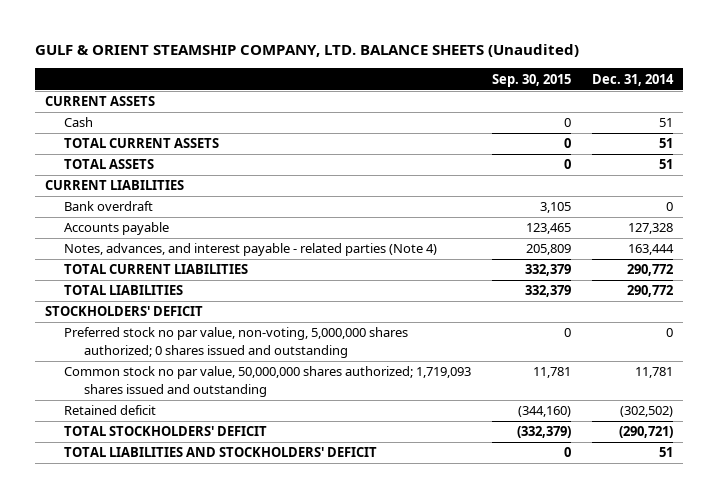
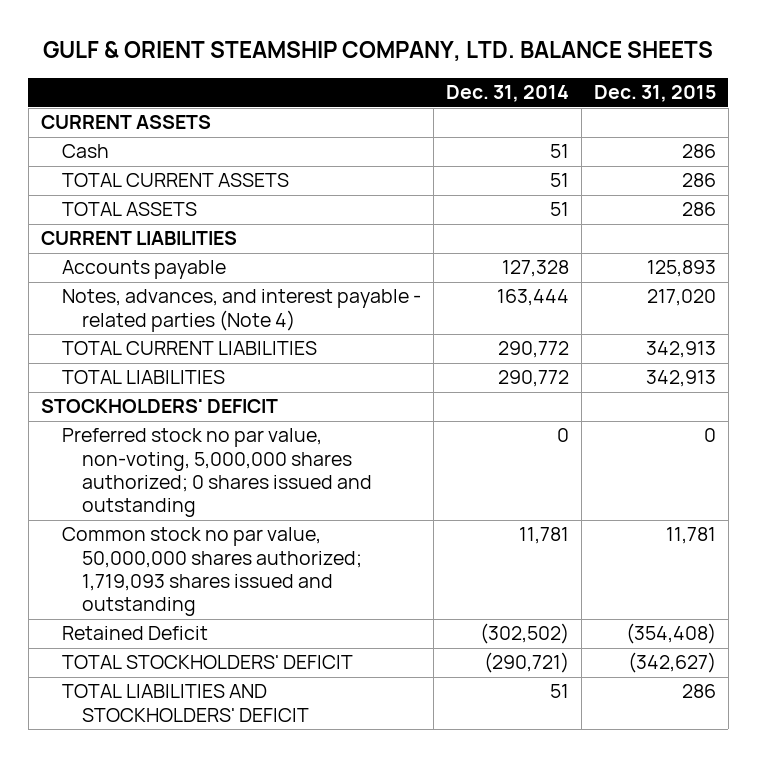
[34,44,579,58] GULF & ORIENT STEAMSHIP COMPANY, LTD. BALANCE SHEETS (Unaudited) -> [43,41,714,63] GULF & ORIENT STEAMSHIP COMPANY, LTD. BALANCE SHEETS
[492,73,572,87] Sep. 30, 2015 -> none
none -> [593,85,716,103] Dec. 31, 2015
[64,201,154,212] Bank overdraft -> none
[64,405,157,416] Retained deficit -> [61,626,208,641] Retained Deficit

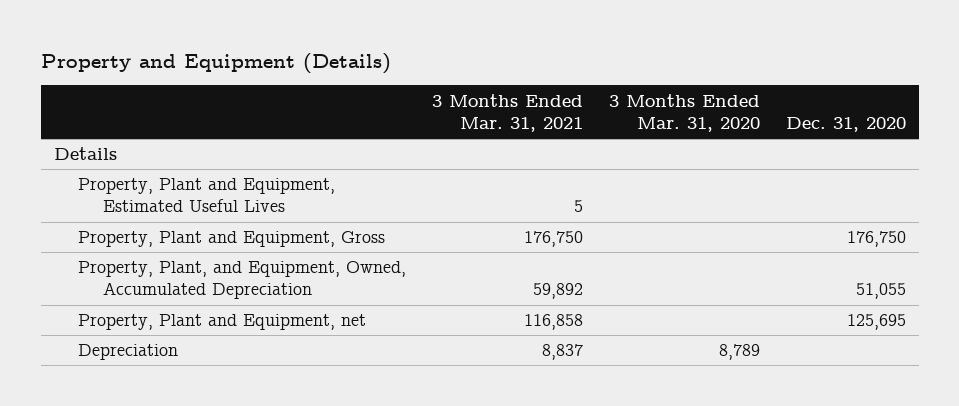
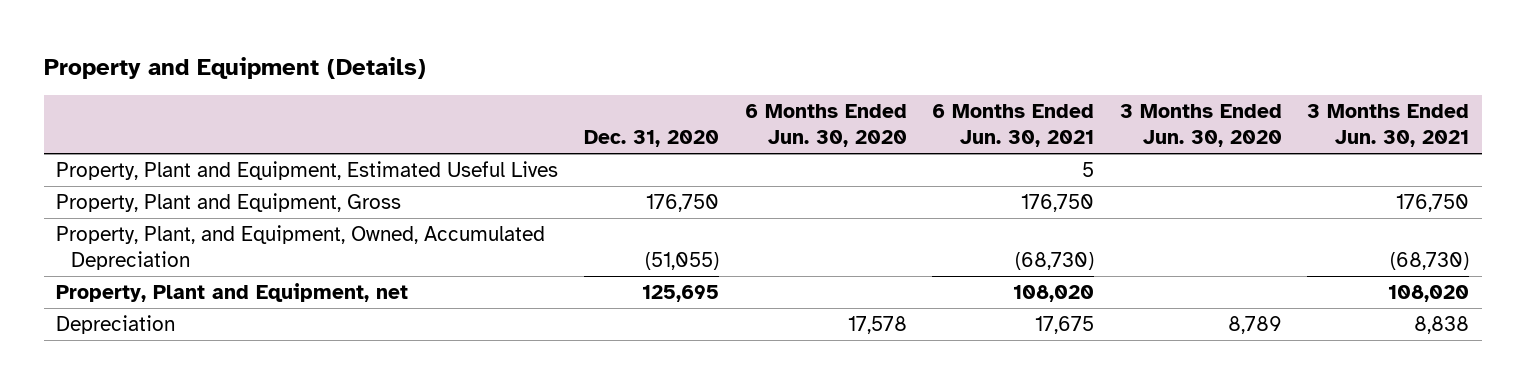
[432,93,584,132] 3 Months Ended Mar. 31, 2021 -> none
[608,93,760,132] 3 Months Ended Mar. 31, 2020 -> none
none -> [744,104,907,148] 6 Months Ended Jun. 30, 2020
none -> [932,104,1095,148] 6 Months Ended Jun. 30, 2021
none -> [1119,104,1282,148] 3 Months Ended Jun. 30, 2020
none -> [1307,104,1470,148] 3 Months Ended Jun. 30, 2021
[53,147,117,161] Details -> none
[855,283,906,300] 51,055 -> [644,251,719,270] (51,055)

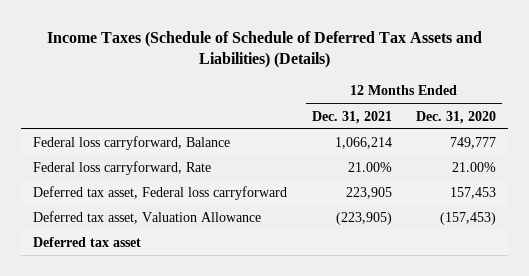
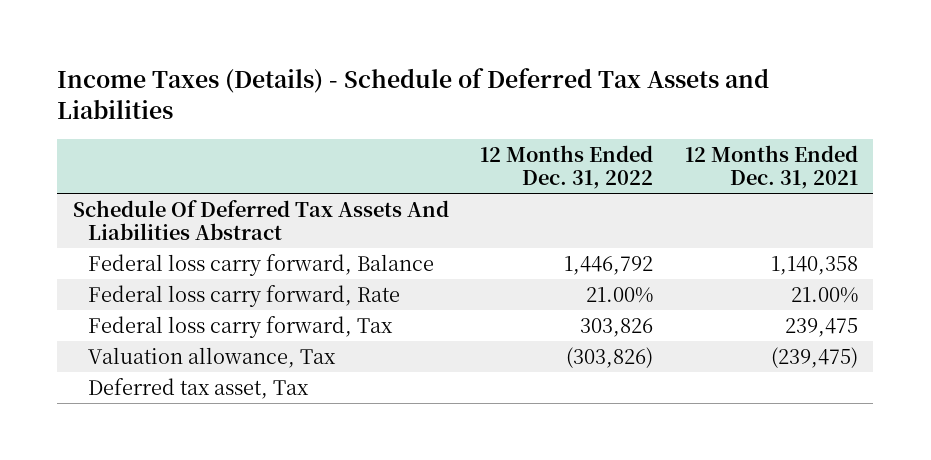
[46,30,482,69] Income Taxes (Schedule of Schedule of Deferred Tax Assets and Liabilities) (Details) -> [57,68,770,120] Income Taxes (Details) - Schedule of Deferred Tax Assets and Liabilities
[415,110,496,124] Dec. 31, 2020 -> none
none -> [480,144,654,189] 12 Months Ended Dec. 31, 2022
none -> [72,199,449,240] Schedule Of Deferred Tax Assets And Liabilities Abstract
[33,136,231,151] Federal loss carryforward, Balance -> [88,253,435,276] Federal loss carry forward, Balance
[334,137,392,150] 1,066,214 -> [770,255,858,275] 1,140,358
[33,161,212,176] Federal loss carryforward, Rate -> [88,284,401,307] Federal loss carry forward, Rate
[33,186,288,201] Deferred tax asset, Federal loss carryforward -> [88,315,394,338] Federal loss carry forward, Tax
[345,187,392,200] 223,905 -> [784,317,858,337] 239,475
[33,211,262,225] Deferred tax asset, Valuation Allowance -> [88,346,337,368] Valuation allowance, Tax
[335,212,392,226] (223,905) -> [770,346,858,368] (239,475)
[33,237,142,248] Deferred tax asset -> [88,377,310,399] Deferred tax asset, Tax

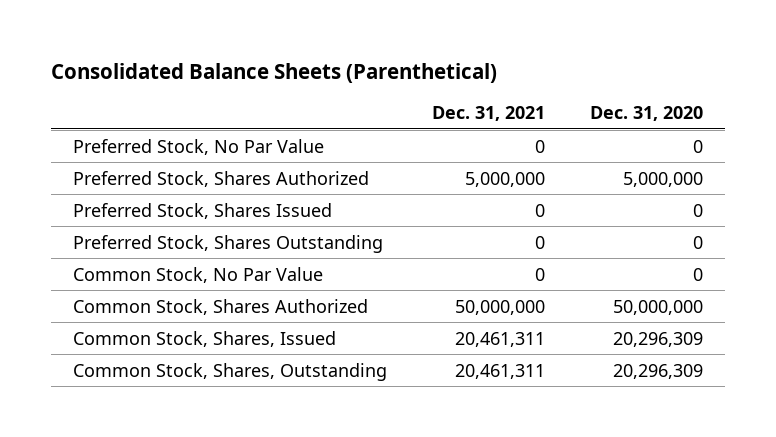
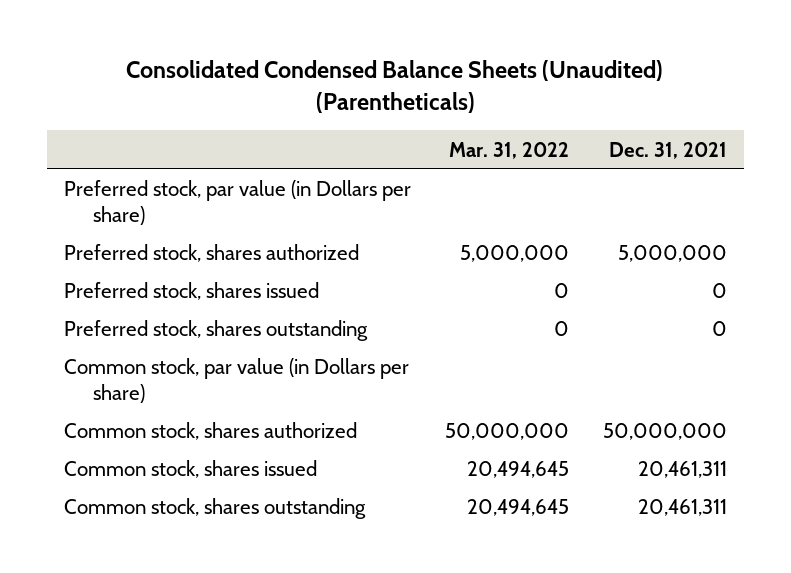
[50,62,497,83] Consolidated Balance Sheets (Parenthetical) -> [126,60,664,113] Consolidated Condensed Balance Sheets (Unaudited) (Parentheticals)
[589,106,703,122] Dec. 31, 2020 -> none
none -> [448,141,569,159] Mar. 31, 2022
[73,138,325,155] Preferred Stock, No Par Value -> none
[73,266,324,283] Common Stock, No Par Value -> none
none -> [63,180,411,225] Preferred stock, par value (in Dollars per share)
[73,170,370,187] Preferred Stock, Shares Authorized -> [63,244,359,263] Preferred stock, shares authorized
[73,202,333,219] Preferred Stock, Shares Issued -> [63,282,319,301] Preferred stock, shares issued
[73,234,384,253] Preferred Stock, Shares Outstanding -> [63,320,368,342] Preferred stock, shares outstanding
none -> [63,358,409,403] Common stock, par value (in Dollars per share)
[73,298,369,315] Common Stock, Shares Authorized -> [63,422,357,441] Common stock, shares authorized
[73,330,337,347] Common Stock, Shares, Issued -> [63,460,317,479] Common stock, shares issued
[73,362,388,381] Common Stock, Shares, Outstanding -> [63,498,366,520] Common stock, shares outstanding

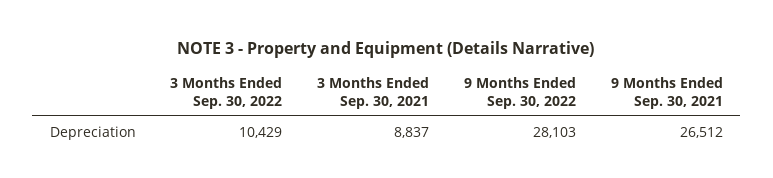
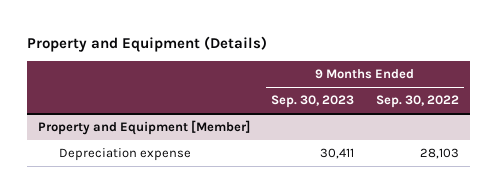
[177,40,595,58] NOTE 3 - Property and Equipment (Details Narrative) -> [26,35,267,52] Property and Equipment (Details)
[170,76,283,109] 3 Months Ended Sep. 30, 2022 -> none
[317,76,430,109] 3 Months Ended Sep. 30, 2021 -> none
[610,76,723,109] 9 Months Ended Sep. 30, 2021 -> none
none -> [271,95,355,109] Sep. 30, 2023
none -> [37,120,250,136] Property and Equipment [Member]
[49,125,136,140] Depreciation -> [58,148,191,162] Depreciation expense

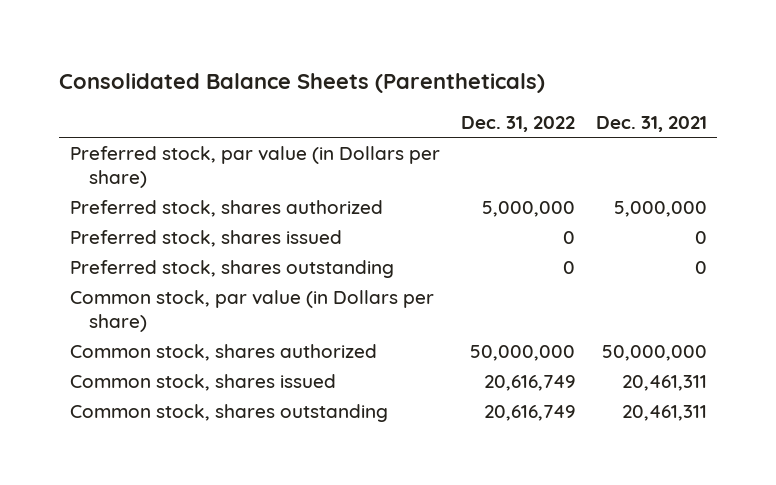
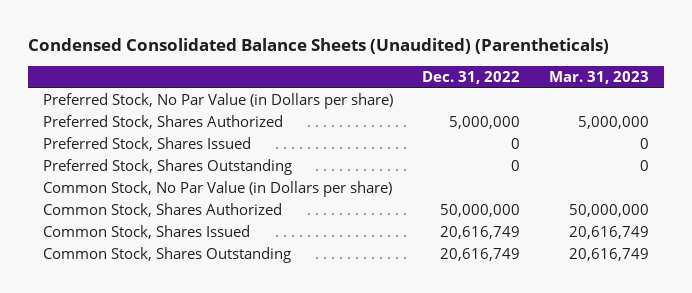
[59,72,546,93] Consolidated Balance Sheets (Parentheticals) -> [28,37,610,54] Condensed Consolidated Balance Sheets (Unaudited) (Parentheticals)
[595,116,707,133] Dec. 31, 2021 -> none
none -> [549,71,650,85] Mar. 31, 2023
[69,145,440,188] Preferred stock, par value (in Dollars per share) -> [42,93,393,110] Preferred Stock, No Par Value (in Dollars per share)
[69,199,383,217] Preferred stock, shares authorized -> [42,115,283,130] Preferred Stock, Shares Authorized
[69,229,342,247] Preferred stock, shares issued -> [42,137,251,152] Preferred Stock, Shares Issued
[69,259,394,278] Preferred stock, shares outstanding -> [42,159,292,176] Preferred Stock, Shares Outstanding
[69,289,434,332] Common stock, par value (in Dollars per share) -> [42,181,392,198] Common Stock, No Par Value (in Dollars per share)
[69,343,377,361] Common stock, shares authorized -> [42,203,282,218] Common Stock, Shares Authorized
[69,373,336,391] Common stock, shares issued -> [42,225,250,240] Common Stock, Shares Issued
[69,403,388,422] Common stock, shares outstanding -> [42,247,291,264] Common Stock, Shares Outstanding

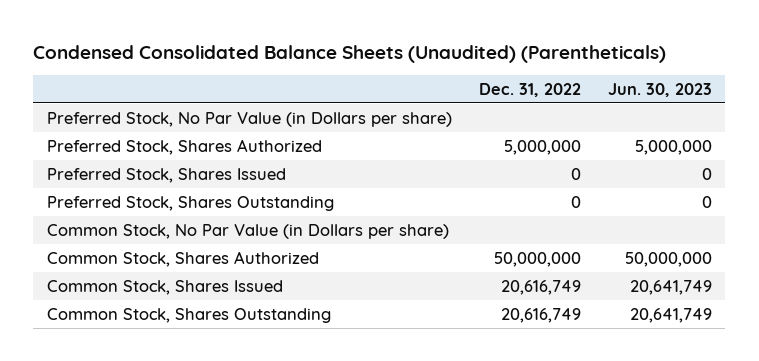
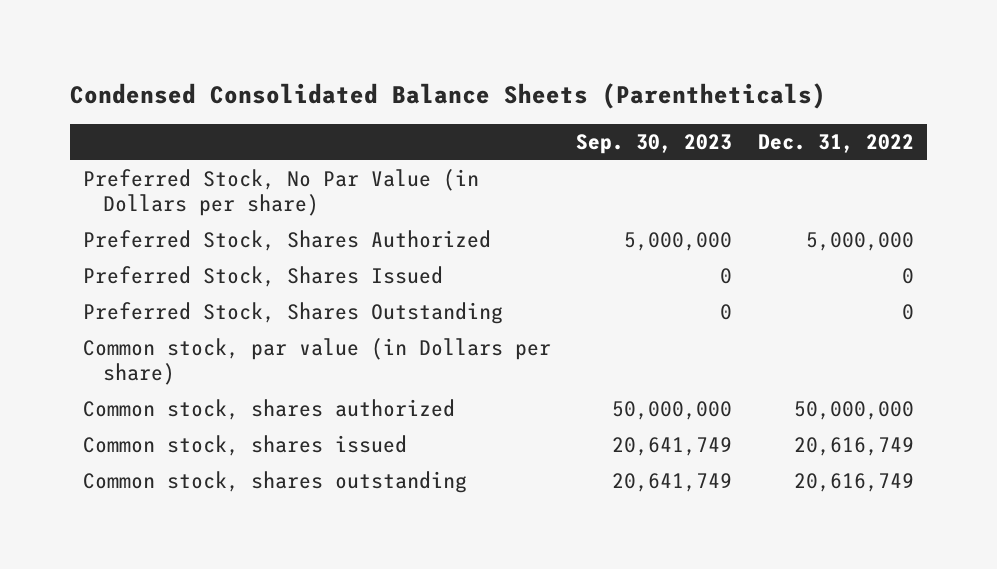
[33,44,667,63] Condensed Consolidated Balance Sheets (Unaudited) (Parentheticals) -> [70,82,827,109] Condensed Consolidated Balance Sheets (Parentheticals)
[607,82,712,97] Jun. 30, 2023 -> none
none -> [576,134,733,155] Sep. 30, 2023
[46,223,449,239] Common Stock, No Par Value (in Dollars per share) -> [82,338,551,385] Common stock, par value (in Dollars per share)
[46,250,319,267] Common Stock, Shares Authorized -> [82,399,455,421] Common stock, shares authorized
[46,279,283,295] Common Stock, Shares Issued -> [82,435,407,457] Common stock, shares issued
[46,307,331,323] Common Stock, Shares Outstanding -> [82,471,467,494] Common stock, shares outstanding

